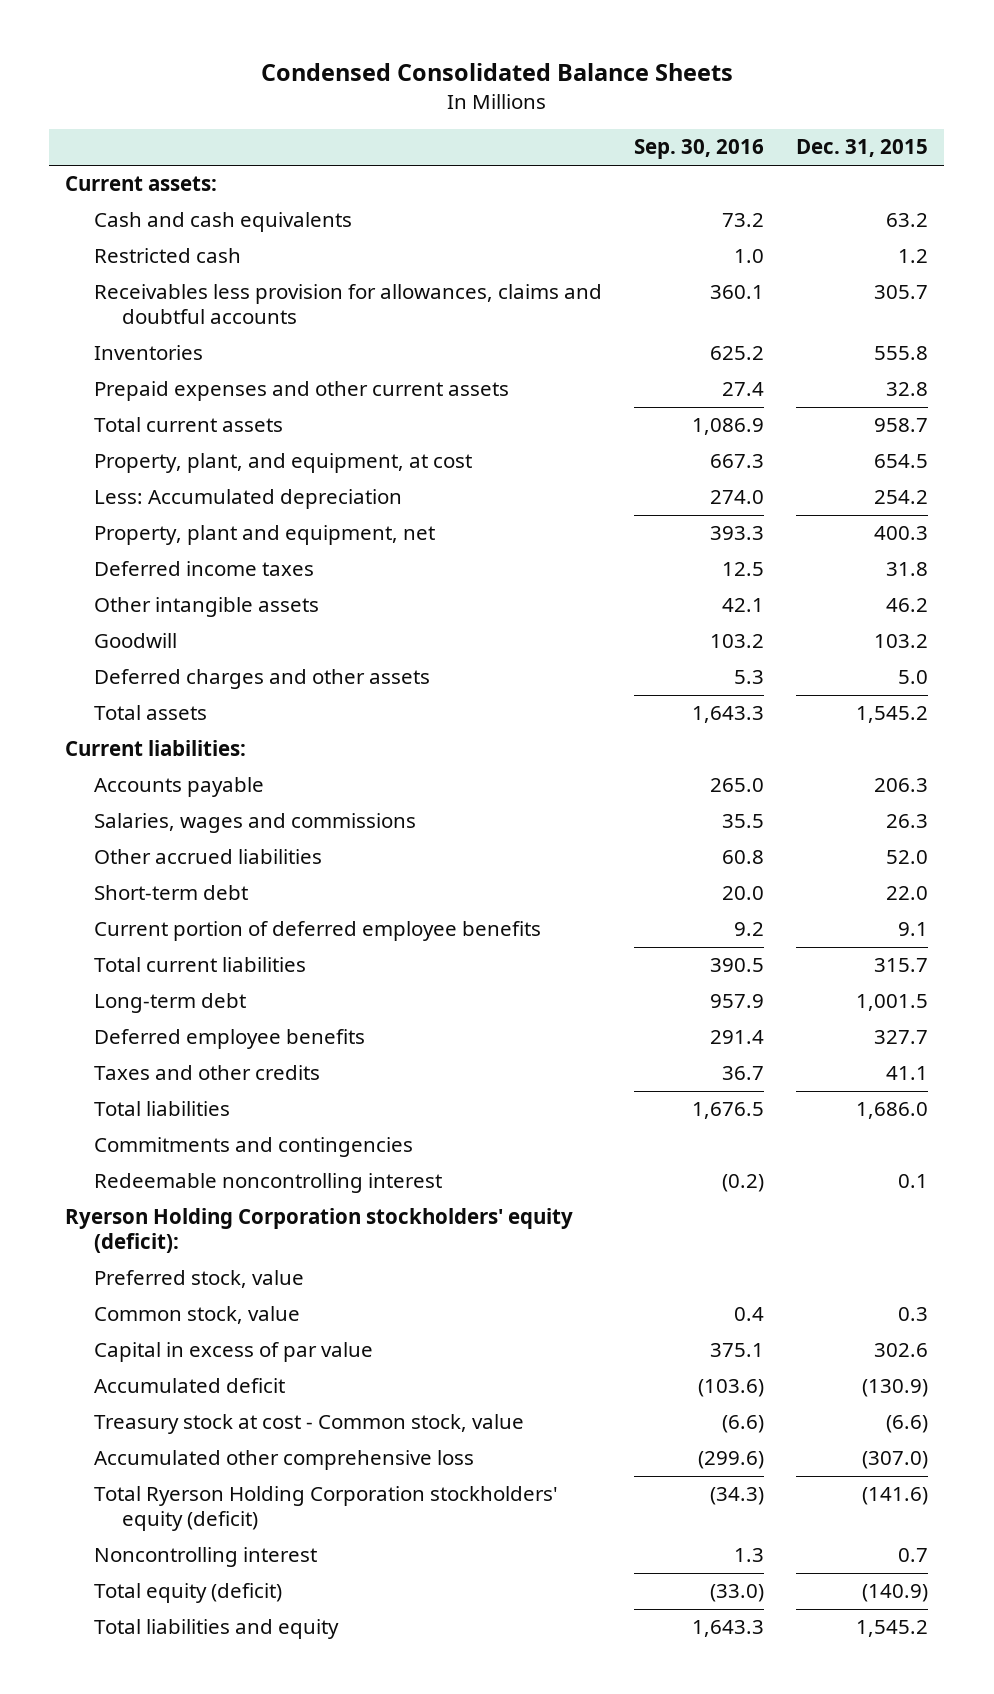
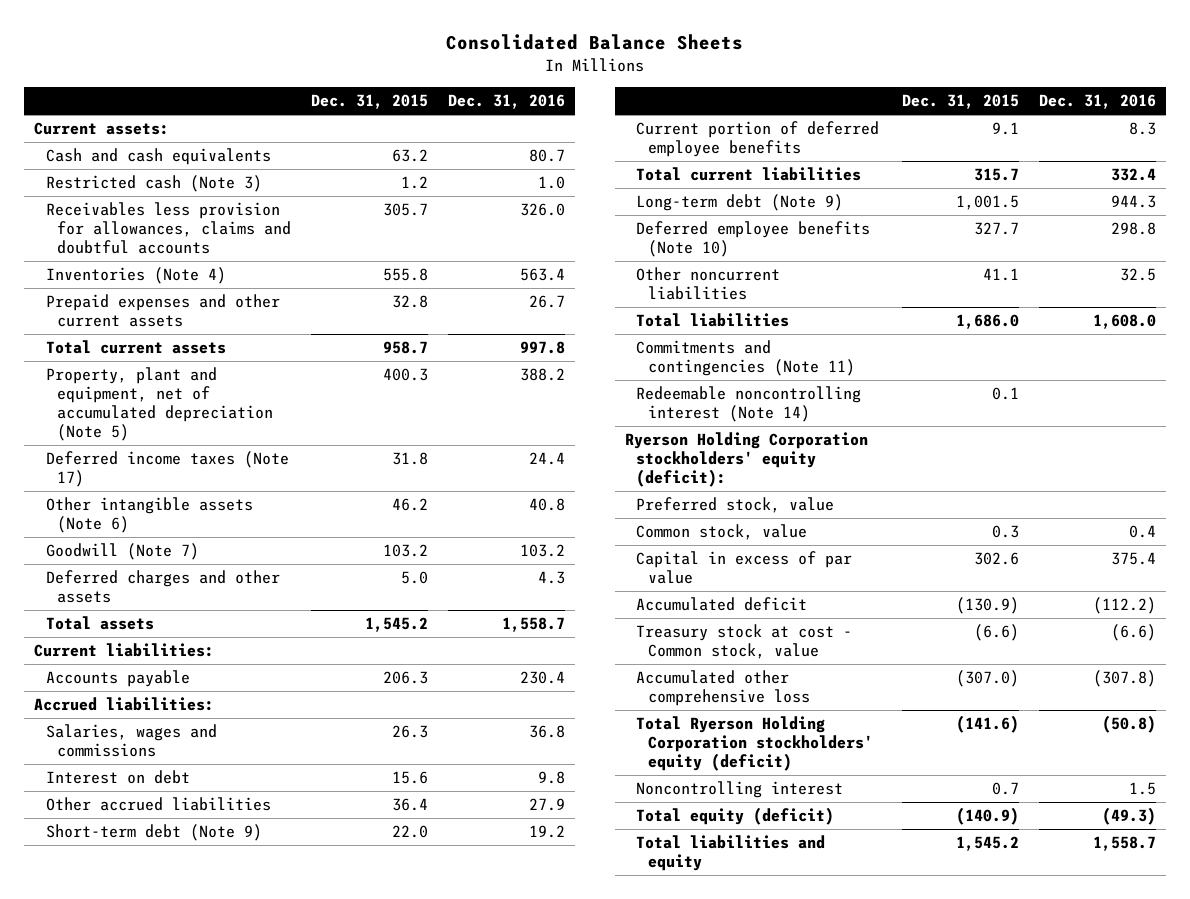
[260,63,733,82] Condensed Consolidated Balance Sheets -> [446,34,744,51] Consolidated Balance Sheets
[633,139,764,160] Sep. 30, 2016 -> none
none -> [448,94,566,110] Dec. 31, 2016
[93,248,241,264] Restricted cash -> [45,175,262,193] Restricted cash (Note 3)
[93,345,203,361] Inventories -> [45,267,226,285] Inventories (Note 4)
[93,453,472,474] Property, plant, and equipment, at cost -> none
[93,489,402,510] Less: Accumulated depreciation -> none
[93,525,435,546] Property, plant and equipment, net -> [45,367,274,442] Property, plant and equipment, net of accumulated depreciation (Note 5)
[93,561,314,577] Deferred income taxes -> [45,451,289,488] Deferred income taxes (Note 17)
[93,597,319,618] Other intangible assets -> [45,497,253,534] Other intangible assets (Note 6)
[93,633,177,649] Goodwill -> [45,543,199,561] Goodwill (Note 7)
none -> [34,697,215,712] Accrued liabilities:
none -> [45,770,190,785] Interest on debt
[886,850,929,865] 52.0 -> [392,798,429,812] 36.4
[93,885,248,901] Short-term debt -> [45,824,262,842] Short-term debt (Note 9)
[93,993,246,1014] Long-term debt -> [636,194,844,212] Long-term debt (Note 9)
[93,1029,365,1050] Deferred employee benefits -> [636,221,871,258] Deferred employee benefits (Note 10)
[93,1065,320,1081] Taxes and other credits -> [636,267,781,301] Other noncurrent liabilities
[93,1137,413,1158] Commitments and contingencies -> [636,340,855,377] Commitments and contingencies (Note 11)
[93,1173,442,1194] Redeemable noncontrolling interest -> [636,386,862,423] Redeemable noncontrolling interest (Note 14)

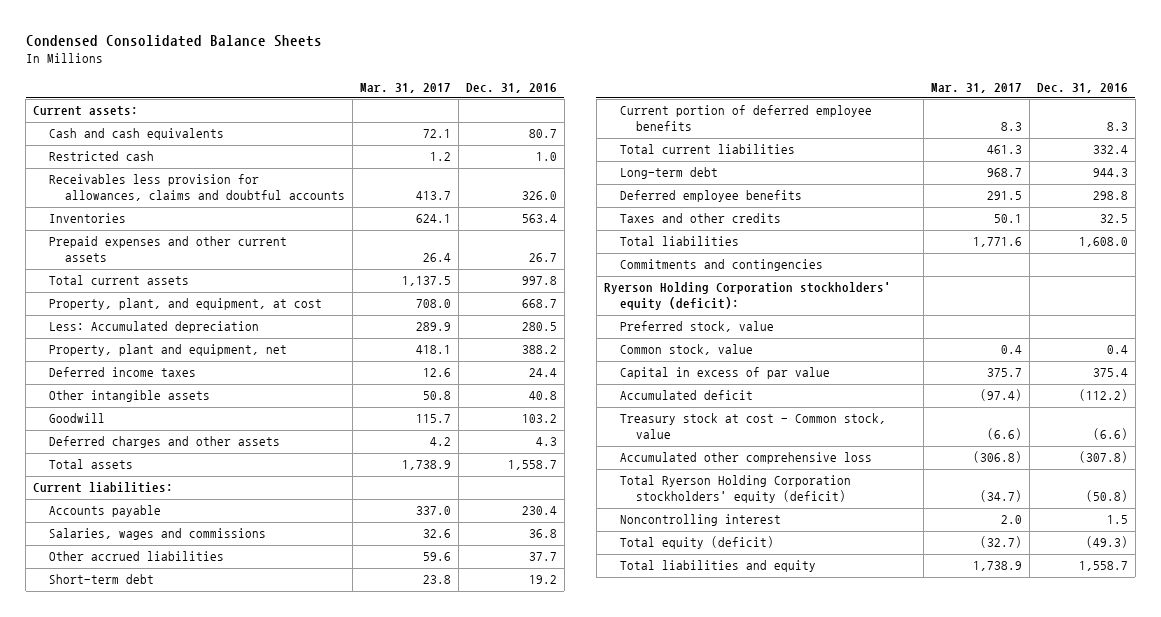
[446,34,744,51] Consolidated Balance Sheets -> [25,35,322,48] Condensed Consolidated Balance Sheets
[311,94,429,110] Dec. 31, 2015 -> none
none -> [359,82,451,93] Mar. 31, 2017
[45,175,262,193] Restricted cash (Note 3) -> [48,151,154,162] Restricted cash
[45,267,226,285] Inventories (Note 4) -> [48,213,126,224] Inventories
none -> [48,298,322,311] Property, plant, and equipment, at cost
none -> [48,321,259,334] Less: Accumulated depreciation
[45,367,274,442] Property, plant and equipment, net of accumulated depreciation (Note 5) -> [48,344,287,357] Property, plant and equipment, net
[45,451,289,488] Deferred income taxes (Note 17) -> [48,367,196,378] Deferred income taxes
[45,497,253,534] Other intangible assets (Note 6) -> [48,390,210,403] Other intangible assets
[45,543,199,561] Goodwill (Note 7) -> [48,413,105,424] Goodwill
[34,697,215,712] Accrued liabilities: -> none
[45,770,190,785] Interest on debt -> none
[529,798,566,812] 27.9 -> [528,552,557,562] 37.7
[45,824,262,842] Short-term debt (Note 9) -> [48,574,154,585] Short-term debt
[636,194,844,212] Long-term debt (Note 9) -> [619,167,718,180] Long-term debt
[636,221,871,258] Deferred employee benefits (Note 10) -> [619,190,802,203] Deferred employee benefits
[636,267,781,301] Other noncurrent liabilities -> [619,213,781,224] Taxes and other credits
[636,386,862,423] Redeemable noncontrolling interest (Note 14) -> none
[636,340,855,377] Commitments and contingencies (Note 11) -> [619,259,823,272] Commitments and contingencies

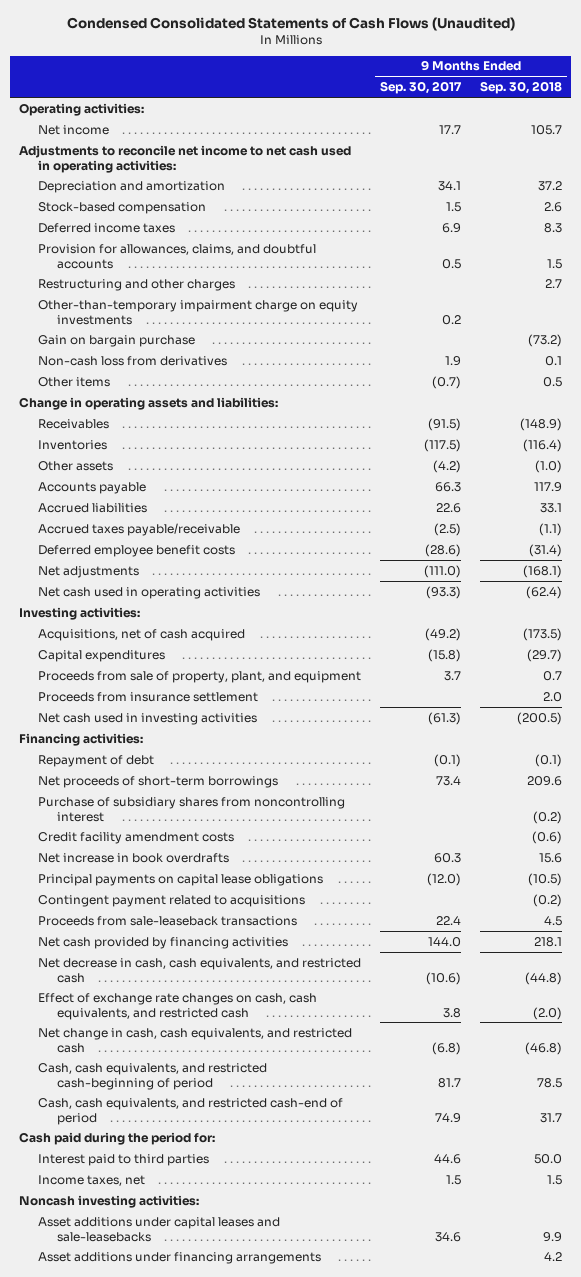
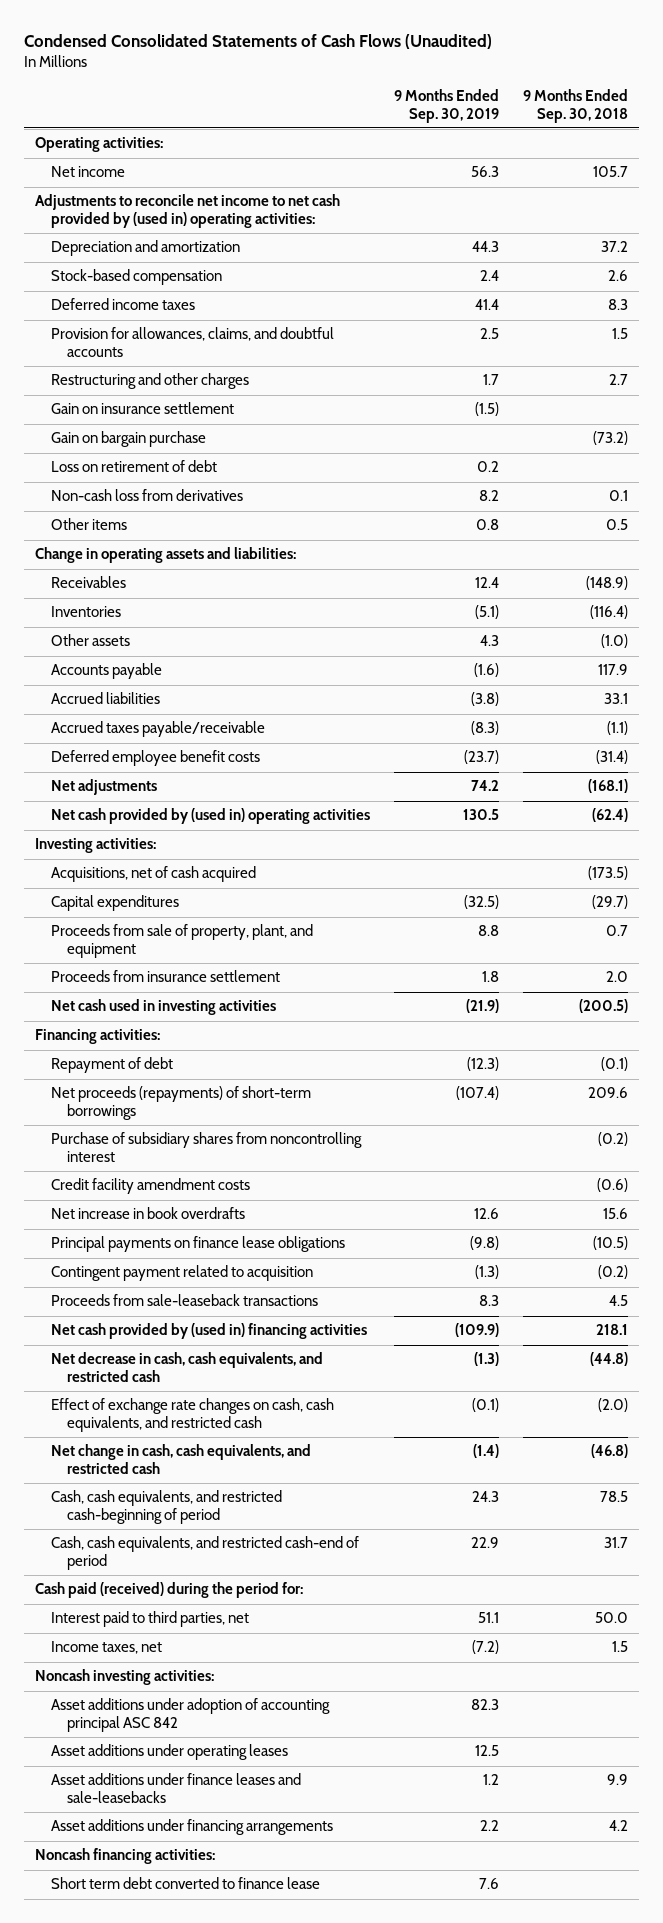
[380,81,463,95] Sep. 30, 2017 -> none
none -> [393,88,499,123] 9 Months Ended Sep. 30, 2019
[19,144,352,173] Adjustments to reconcile net income to net cash used in operating activities: -> [35,194,341,229] Adjustments to reconcile net income to net cash provided by (used in) operating activities:
[38,299,359,325] Other-than-temporary impairment charge on equity investments -> none
none -> [51,402,235,415] Gain on insurance settlement
none -> [51,460,218,473] Loss on retirement of debt
[38,586,261,599] Net cash used in operating activities -> [51,808,371,825] Net cash provided by (used in) operating activities
[38,775,279,788] Net proceeds of short-term borrowings -> [51,1086,312,1121] Net proceeds (repayments) of short-term borrowings
[38,873,324,886] Principal payments on capital lease obligations -> [51,1236,346,1253] Principal payments on finance lease obligations
[38,894,306,907] Contingent payment related to acquisitions -> [51,1265,314,1282] Contingent payment related to acquisition
[38,936,289,949] Net cash provided by financing activities -> [51,1323,368,1340] Net cash provided by (used in) financing activities
[19,1131,216,1145] Cash paid during the period for: -> [35,1582,304,1599] Cash paid (received) during the period for:
[38,1153,210,1166] Interest paid to third parties -> [51,1611,250,1628] Interest paid to third parties, net
none -> [51,1698,331,1733] Asset additions under adoption of accounting principal ASC 842
none -> [51,1744,289,1761] Asset additions under operating leases
[38,1216,281,1242] Asset additions under capital leases and sale-leasebacks -> [51,1773,302,1804] Asset additions under finance leases and sale-leasebacks
none -> [35,1848,216,1865] Noncash financing activities:
none -> [51,1877,321,1890] Short term debt converted to finance lease

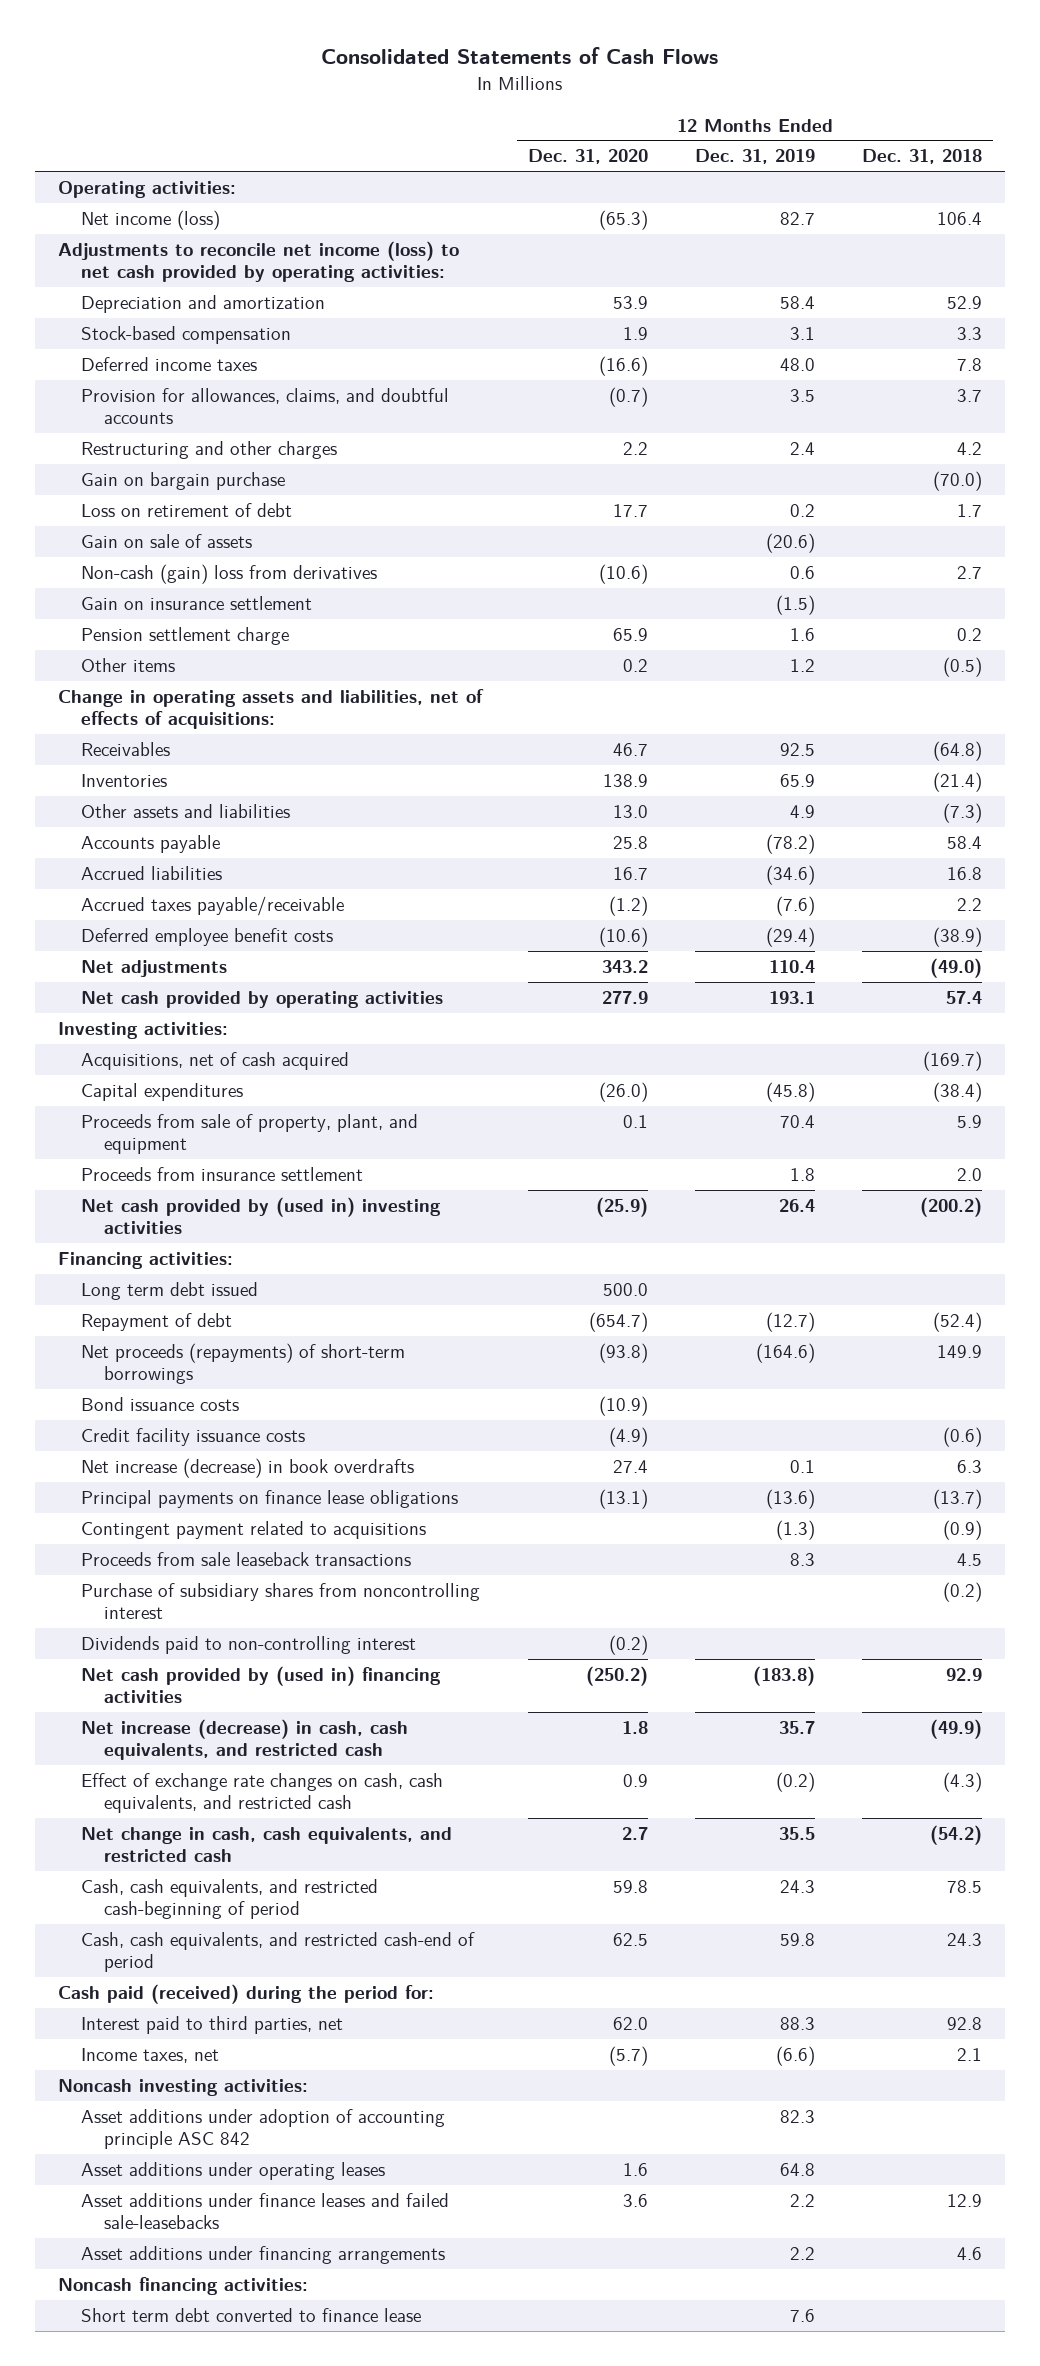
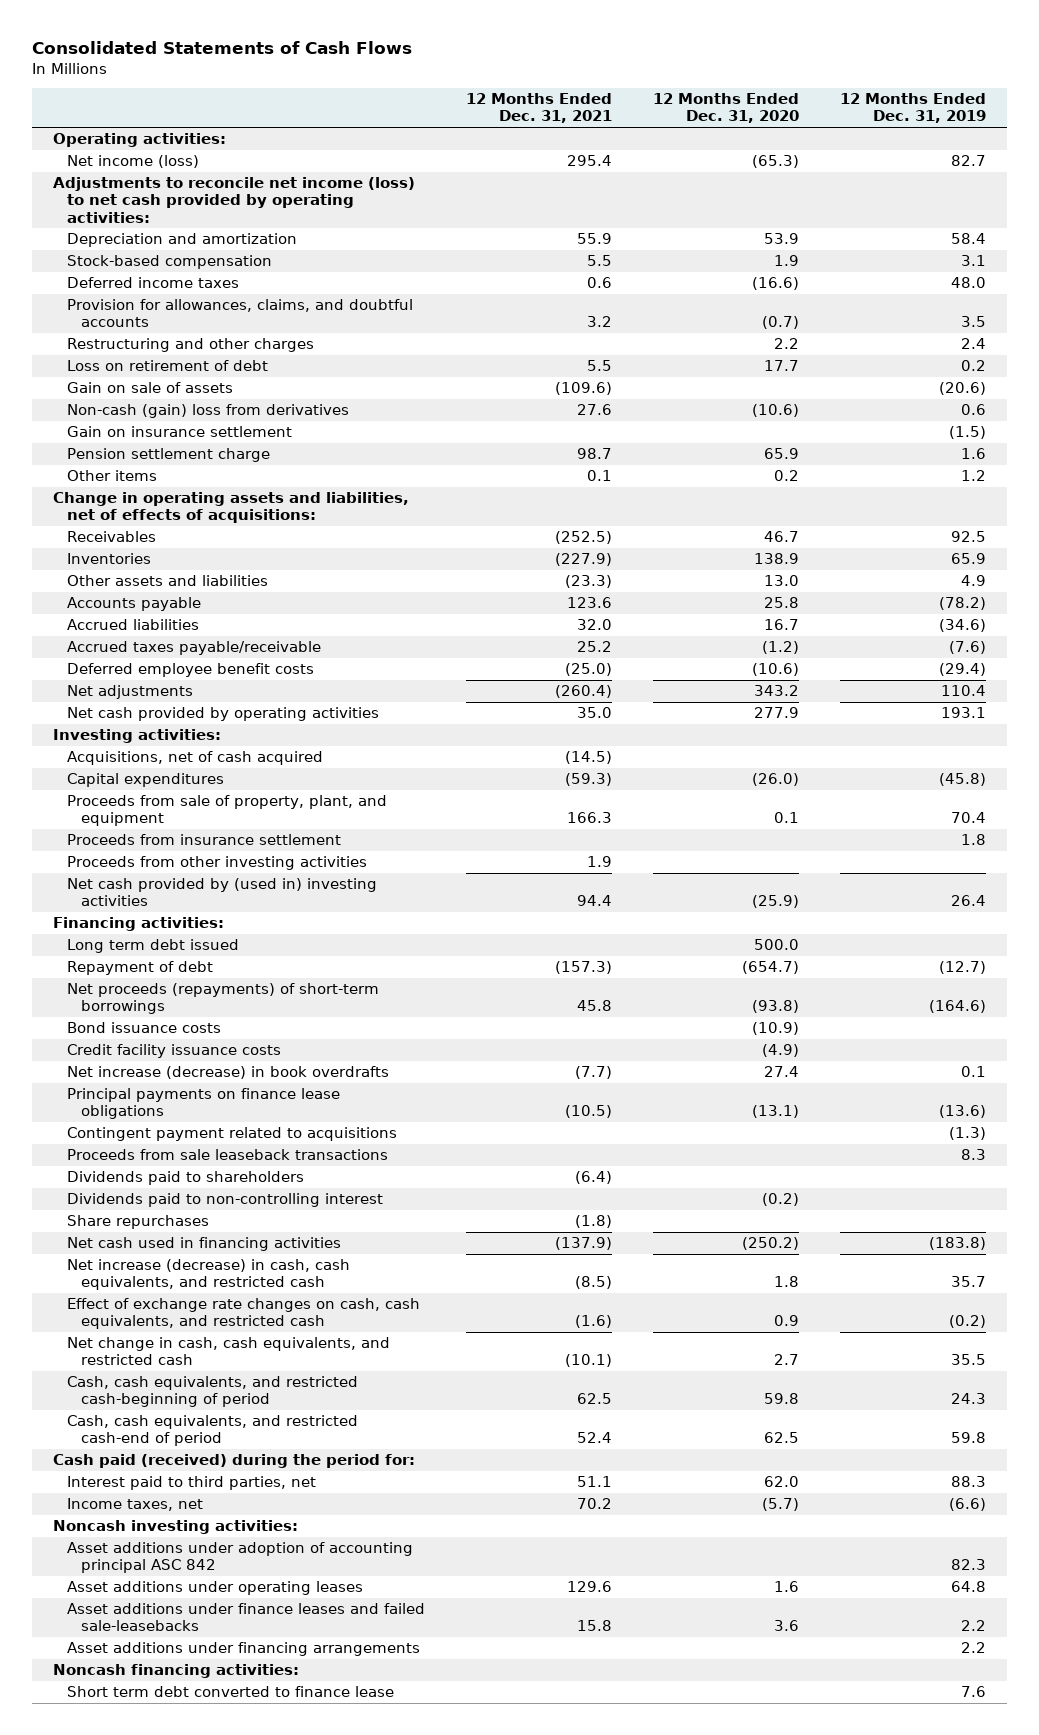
[861,149,982,165] Dec. 31, 2018 -> none
none -> [465,93,612,124] 12 Months Ended Dec. 31, 2021
[81,472,286,491] Gain on bargain purchase -> none
none -> [66,856,367,871] Proceeds from other investing activities
[81,1583,481,1620] Purchase of subsidiary shares from noncontrolling interest -> none
none -> [66,1171,304,1186] Dividends paid to shareholders
none -> [66,1215,209,1230] Share repurchases
[81,1666,442,1704] Net cash provided by (used in) financing activities -> [66,1237,341,1252] Net cash used in financing activities
[81,2109,446,2150] Asset additions under adoption of accounting principle ASC 842 -> [66,1542,413,1574] Asset additions under adoption of accounting principal ASC 842

